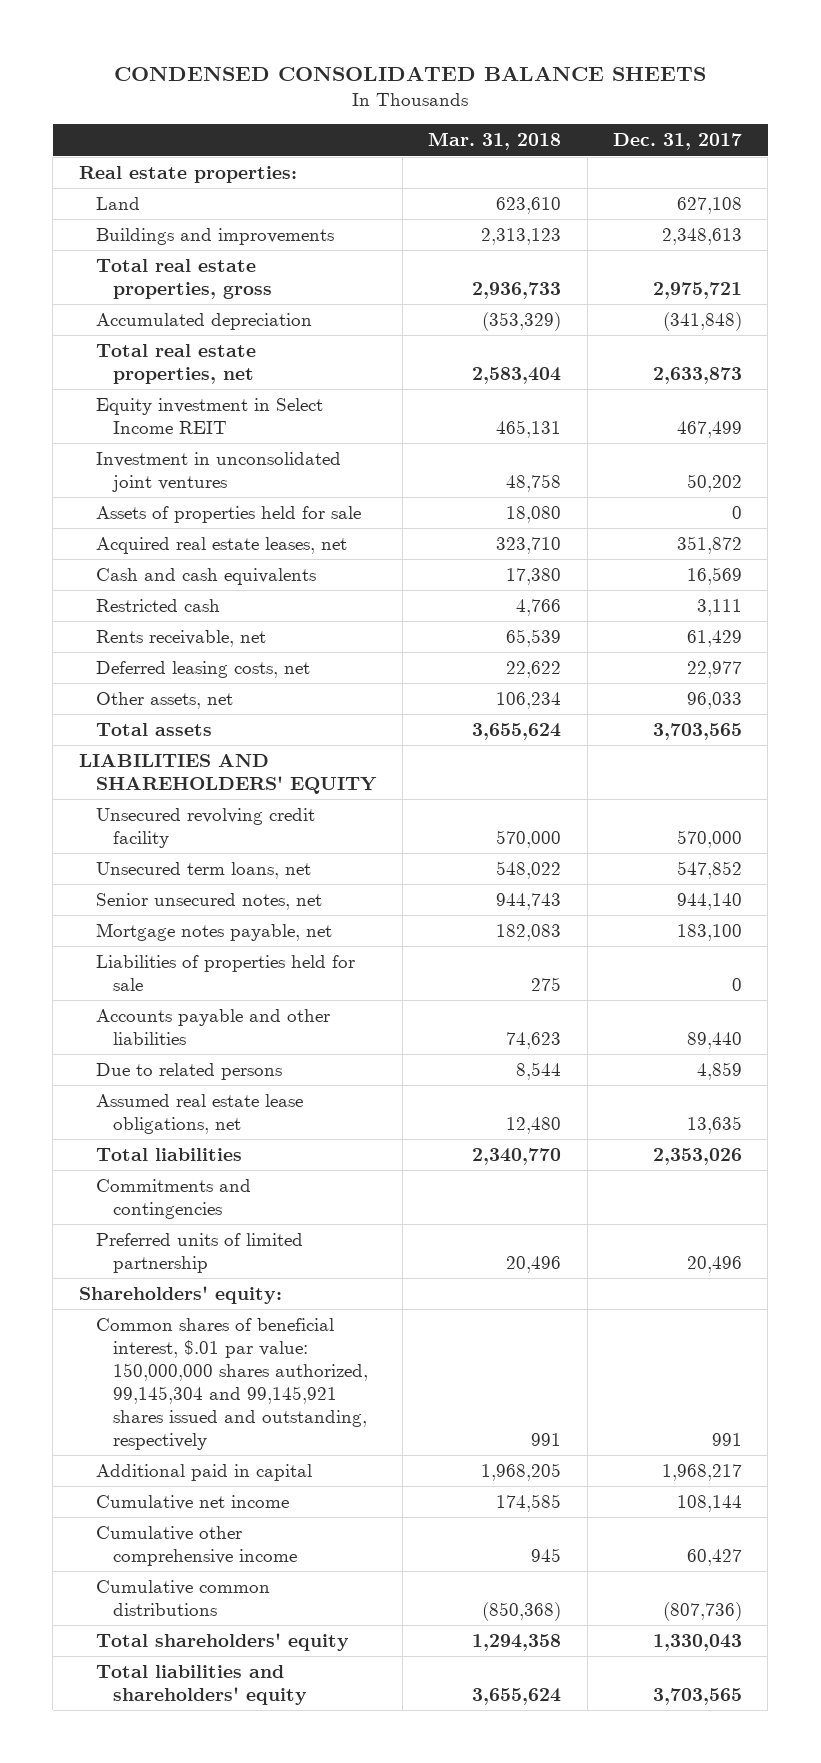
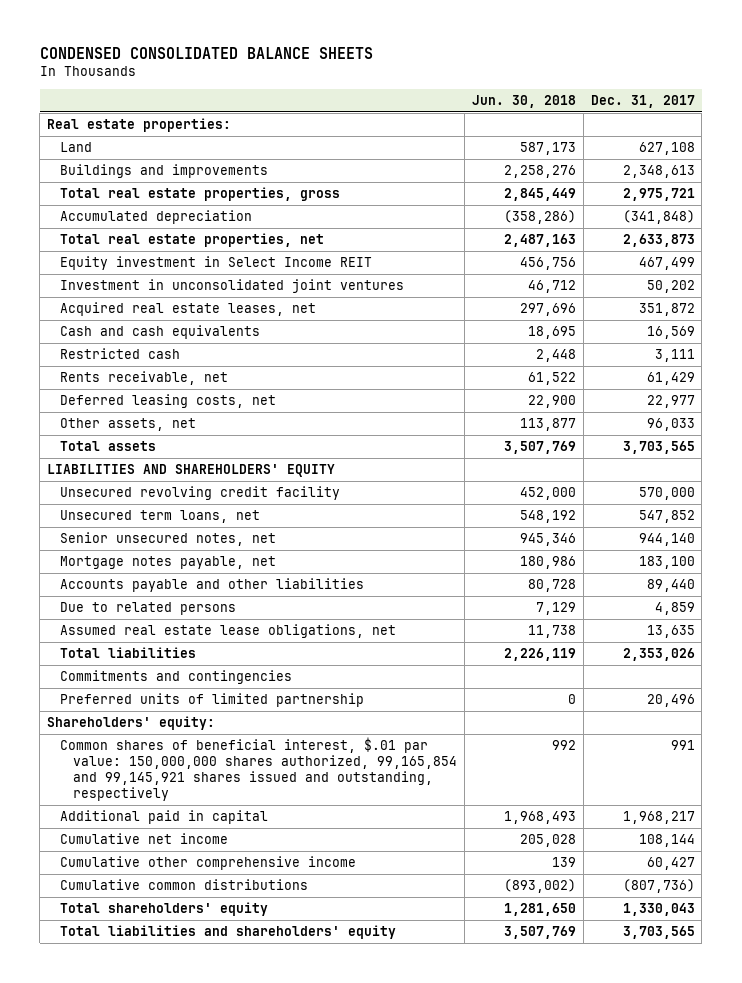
[428,132,562,151] Mar. 31, 2018 -> none
none -> [472,94,577,108] Jun. 30, 2018
[95,506,361,524] Assets of properties held for sale -> none
[95,955,355,992] Liabilities of properties held for sale -> none
[95,1318,369,1451] Common shares of beneficial interest, $.01 par value: 150,000,000 shares authorized, 99,145,304 and 99,145,921 shares issued and outstanding, respectively -> [60,736,458,802] Common shares of beneficial interest, $.01 par value: 150,000,000 shares authorized, 99,165,854 and 99,145,921 shares issued and outstanding, respectively

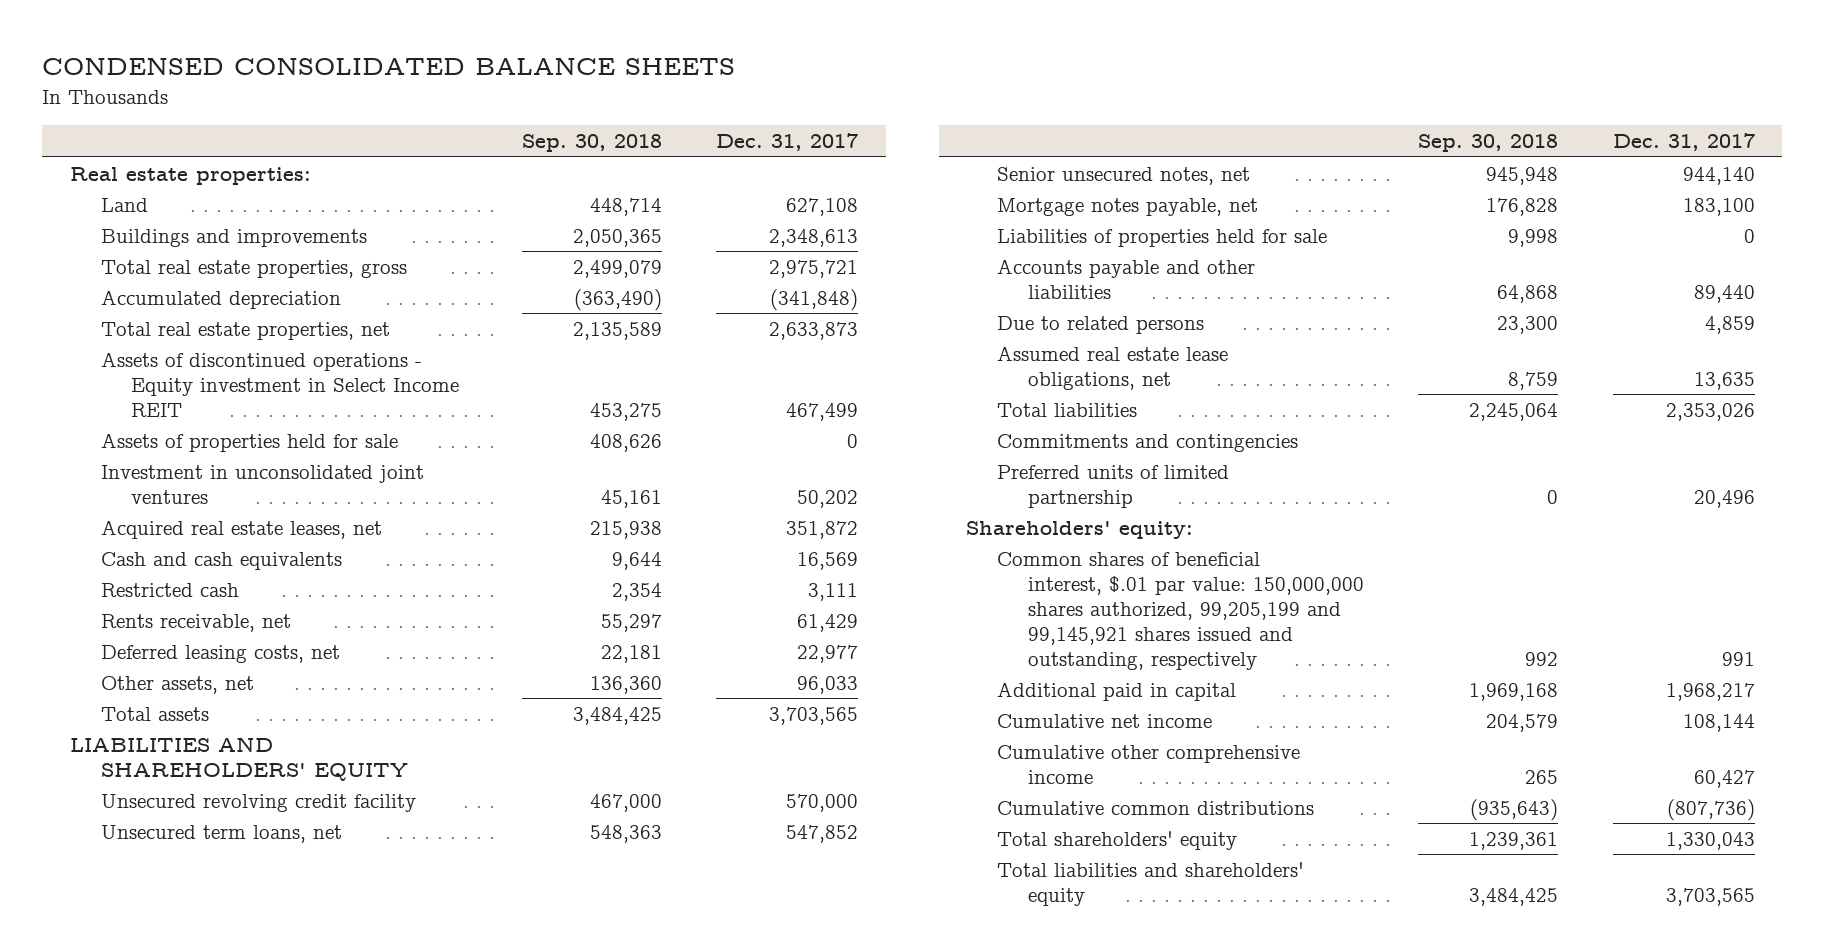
[472,94,577,108] Jun. 30, 2018 -> none
none -> [521,134,662,153] Sep. 30, 2018
[60,255,373,270] Equity investment in Select Income REIT -> [100,351,460,417] Assets of discontinued operations - Equity investment in Select Income REIT
none -> [100,432,398,452] Assets of properties held for sale
none -> [996,228,1327,247] Liabilities of properties held for sale
[60,736,458,802] Common shares of beneficial interest, $.01 par value: 150,000,000 shares authorized, 99,165,854 and 99,145,921 shares issued and outstanding, respectively -> [996,551,1364,670] Common shares of beneficial interest, $.01 par value: 150,000,000 shares authorized, 99,205,199 and 99,145,921 shares issued and outstanding, respectively

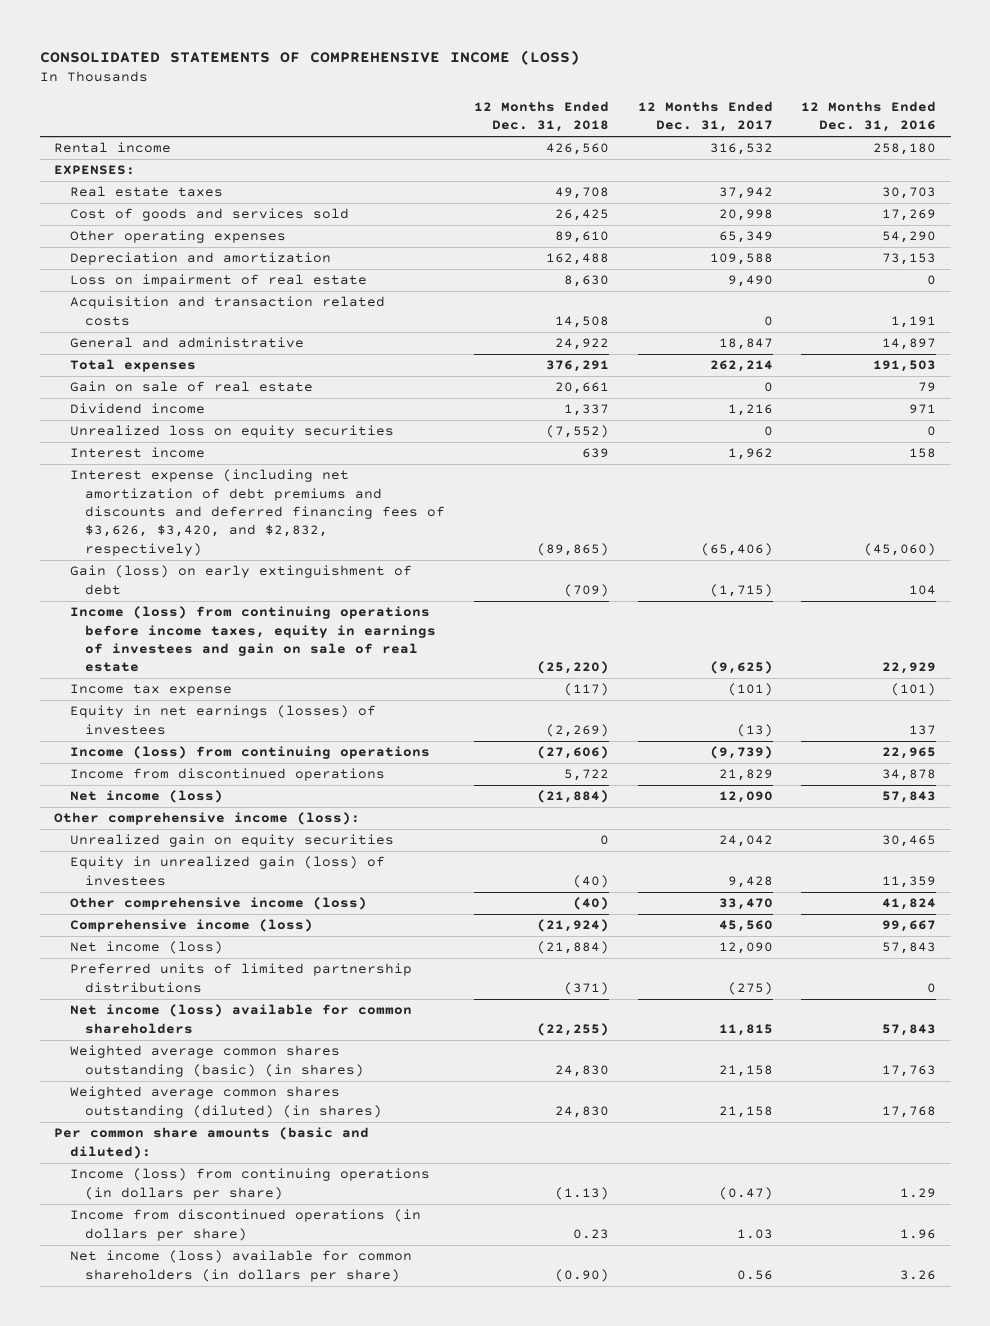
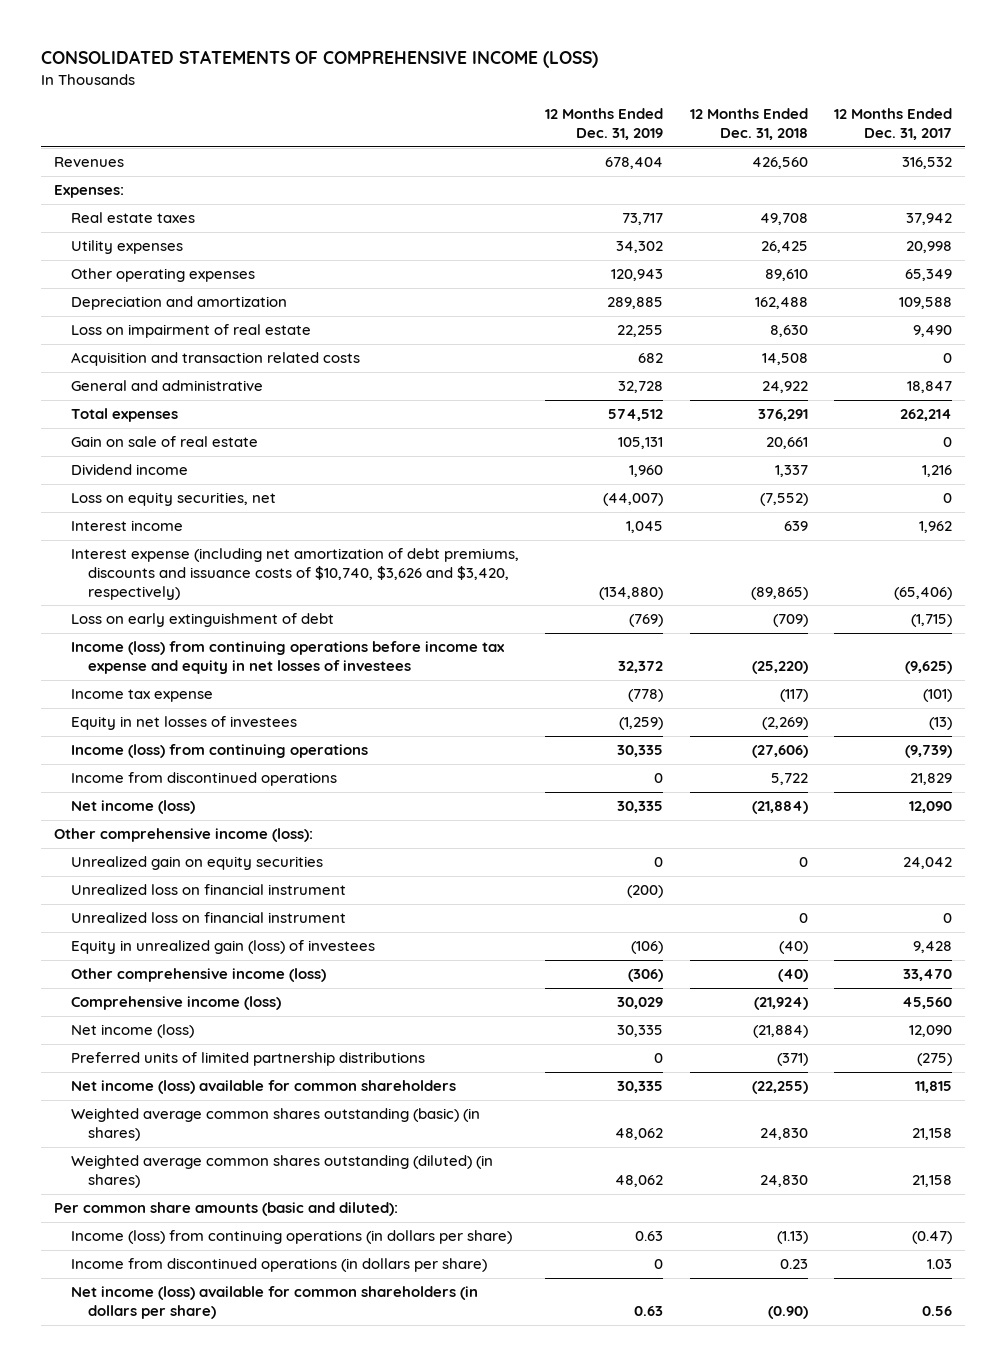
[801,101,937,133] 12 Months Ended Dec. 31, 2016 -> none
none -> [545,108,664,141] 12 Months Ended Dec. 31, 2019
[54,142,172,154] Rental income -> [54,157,125,168] Revenues
[54,165,136,176] EXPENSES: -> [54,185,125,199] Expenses:
[69,208,349,222] Cost of goods and services sold -> [70,240,183,255] Utility expenses
[69,425,394,439] Unrealized loss on equity securities -> [70,492,276,507] Loss on equity securities, net
[69,469,446,556] Interest expense (including net amortization of debt premiums and discounts and deferred financing fees of $3,626, $3,420, and $2,832, respectively) -> [70,548,519,600] Interest expense (including net amortization of debt premiums, discounts and issuance costs of $10,740, $3,626 and $3,420, respectively)
[69,565,412,595] Gain (loss) on early extinguishment of debt -> [70,613,334,628] Loss on early extinguishment of debt
[69,606,437,673] Income (loss) from continuing operations before income taxes, equity in earnings of investees and gain on sale of real estate -> [70,641,505,675] Income (loss) from continuing operations before income tax expense and equity in net losses of investees
[69,705,376,735] Equity in net earnings (losses) of investees -> [70,716,297,731] Equity in net losses of investees
none -> [70,884,346,896] Unrealized loss on financial instrument
none -> [70,912,346,924] Unrealized loss on financial instrument

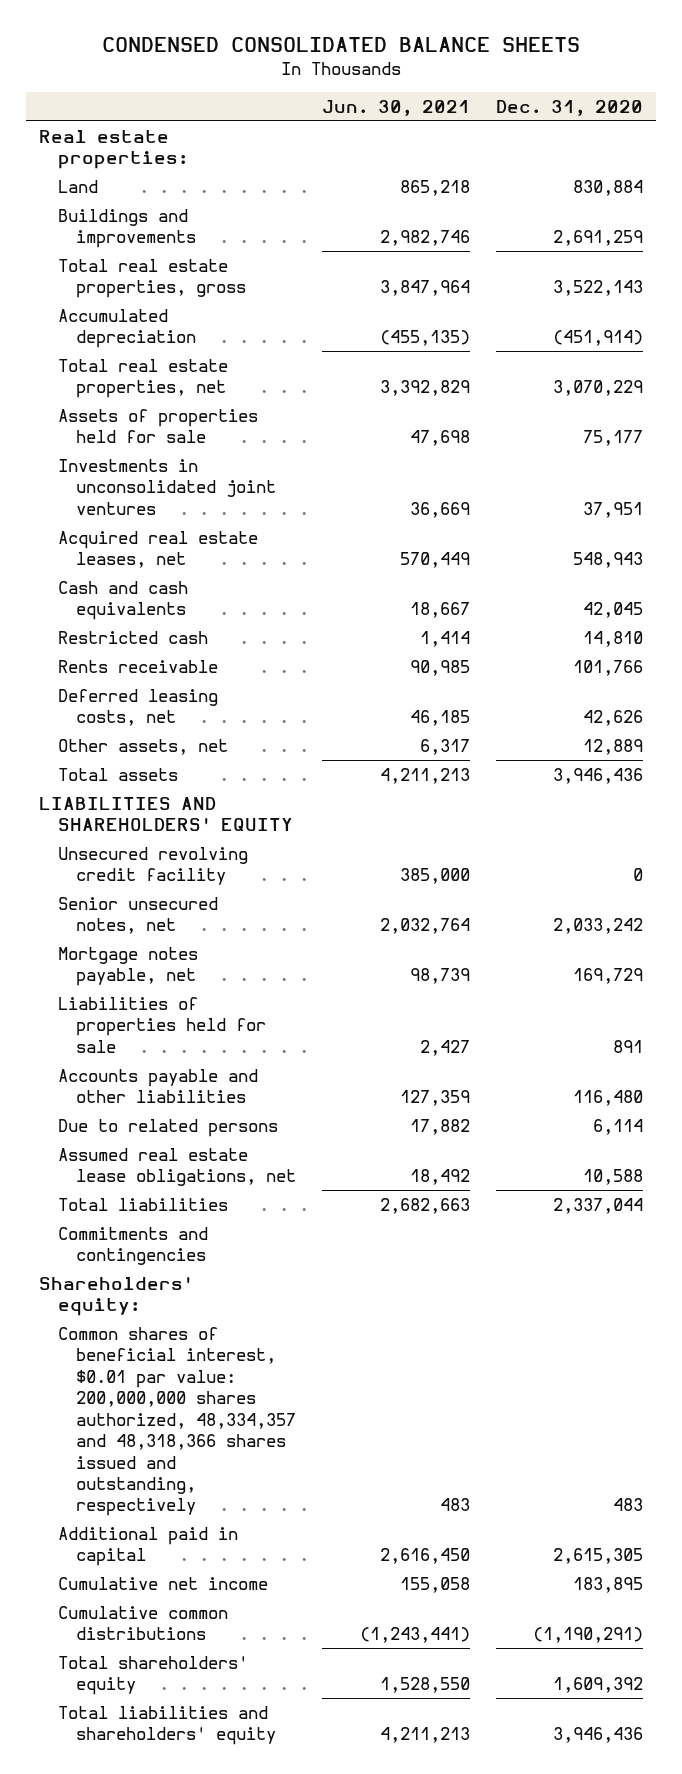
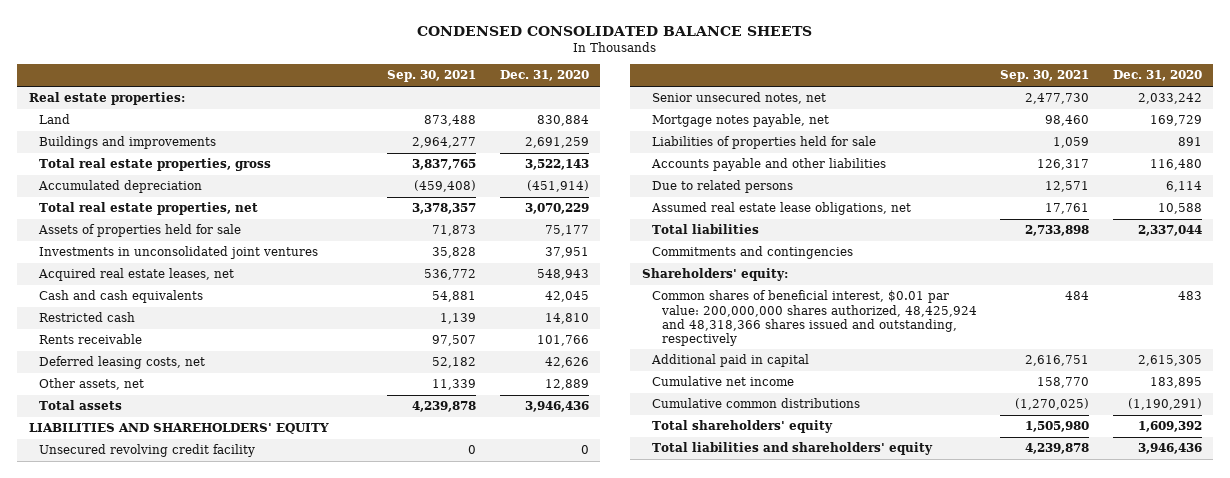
[322,99,471,116] Jun. 30, 2021 -> none
none -> [387,70,477,83] Sep. 30, 2021
[57,1326,297,1517] Common shares of beneficial interest, $0.01 par value: 200,000,000 shares authorized, 48,334,357 and 48,318,366 shares issued and outstanding, respectively -> [651,290,978,346] Common shares of beneficial interest, $0.01 par value: 200,000,000 shares authorized, 48,425,924 and 48,318,366 shares issued and outstanding, respectively

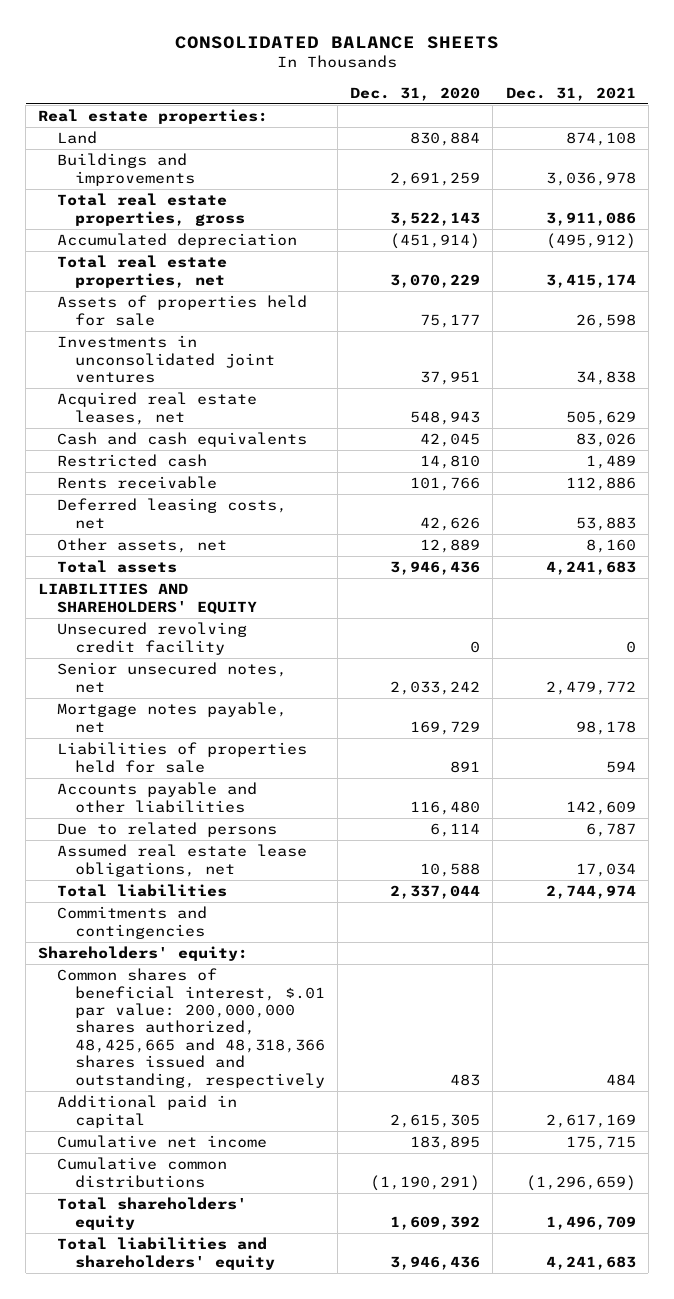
[417,25,813,36] CONDENSED CONSOLIDATED BALANCE SHEETS -> [175,35,500,49] CONSOLIDATED BALANCE SHEETS
[387,70,477,83] Sep. 30, 2021 -> none
none -> [505,86,636,101] Dec. 31, 2021
[651,290,978,346] Common shares of beneficial interest, $0.01 par value: 200,000,000 shares authorized, 48,425,924 and 48,318,366 shares issued and outstanding, respectively -> [56,968,325,1088] Common shares of beneficial interest, $.01 par value: 200,000,000 shares authorized, 48,425,665 and 48,318,366 shares issued and outstanding, respectively

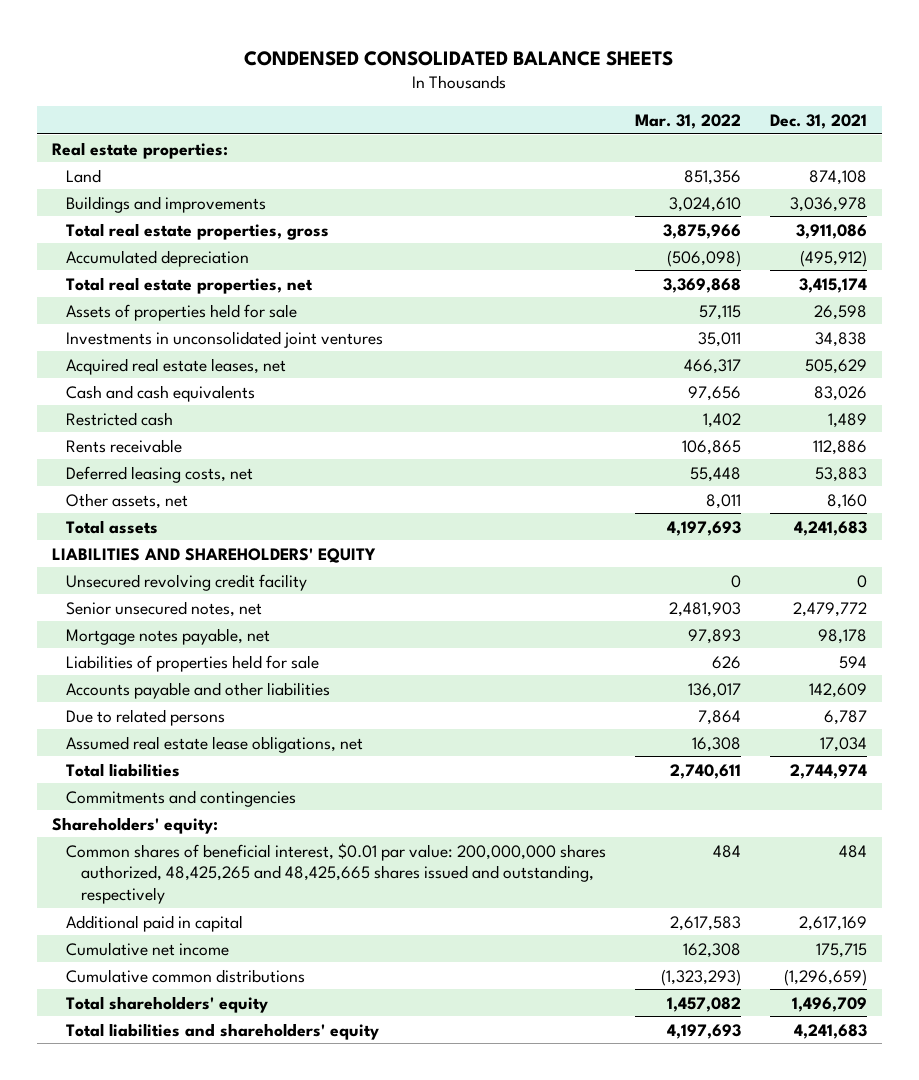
[175,35,500,49] CONSOLIDATED BALANCE SHEETS -> [244,50,674,66] CONDENSED CONSOLIDATED BALANCE SHEETS
[350,86,481,101] Dec. 31, 2020 -> none
none -> [635,113,742,129] Mar. 31, 2022
[56,968,325,1088] Common shares of beneficial interest, $.01 par value: 200,000,000 shares authorized, 48,425,665 and 48,318,366 shares issued and outstanding, respectively -> [66,842,607,904] Common shares of beneficial interest, $0.01 par value: 200,000,000 shares authorized, 48,425,265 and 48,425,665 shares issued and outstanding, respectively

